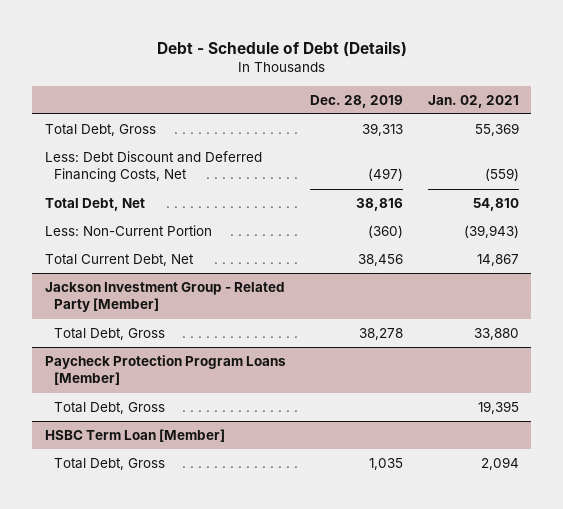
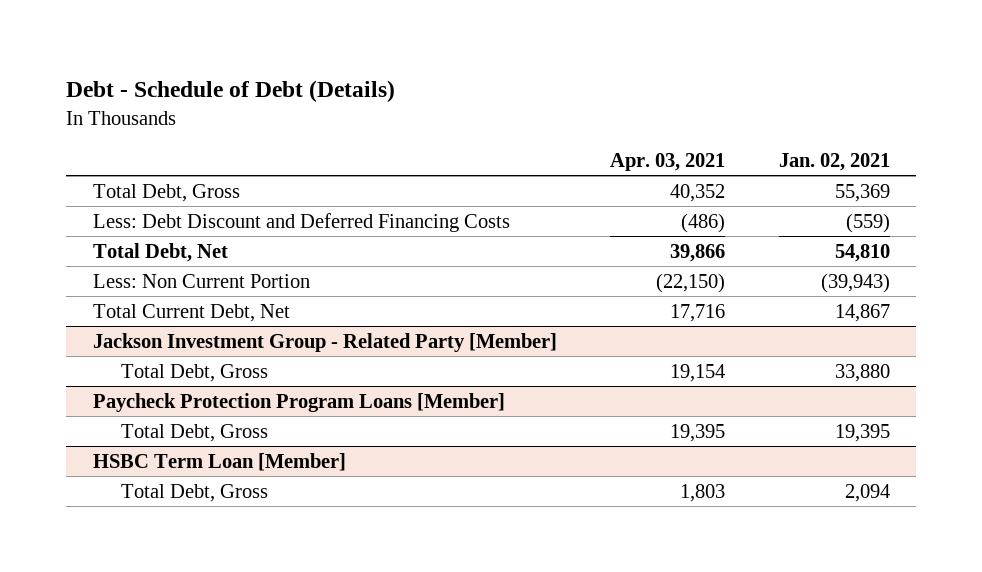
[310,94,404,108] Dec. 28, 2019 -> none
none -> [610,152,726,171] Apr. 03, 2021
[44,151,262,183] Less: Debt Discount and Deferred Financing Costs, Net -> [92,212,510,232] Less: Debt Discount and Deferred Financing Costs
[44,225,212,237] Less: Non-Current Portion -> [92,273,310,288] Less: Non Current Portion

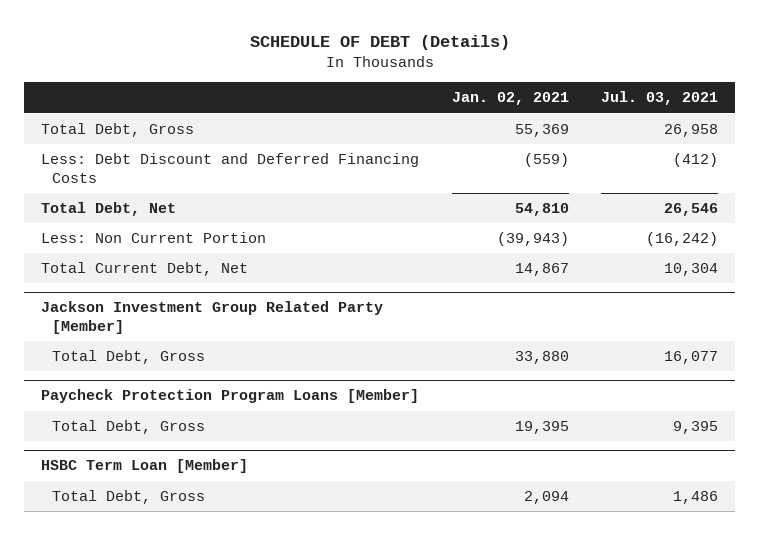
[65,80,395,103] Debt - Schedule of Debt (Details) -> [249,35,510,51] SCHEDULE OF DEBT (Details)
[610,152,726,171] Apr. 03, 2021 -> none
none -> [601,91,719,106] Jul. 03, 2021
[92,332,557,352] Jackson Investment Group - Related Party [Member] -> [40,301,383,334] Jackson Investment Group Related Party [Member]

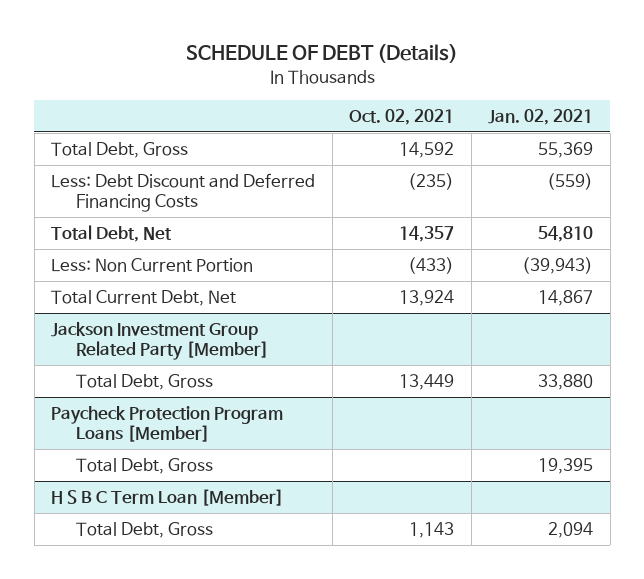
[601,91,719,106] Jul. 03, 2021 -> none
none -> [349,108,455,125] Oct. 02, 2021
[40,459,248,474] HSBC Term Loan [Member] -> [51,488,285,506] H S B C Term Loan [Member]

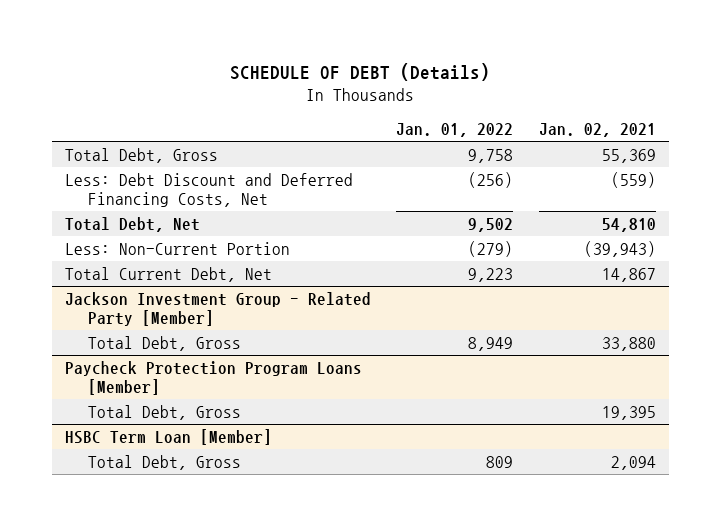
[349,108,455,125] Oct. 02, 2021 -> none
none -> [396,123,514,138] Jan. 01, 2022
[51,172,316,213] Less: Debt Discount and Deferred Financing Costs -> [64,172,353,208] Less: Debt Discount and Deferred Financing Costs, Net
[51,257,254,272] Less: Non Current Portion -> [64,241,290,255] Less: Non-Current Portion
[51,321,269,361] Jackson Investment Group Related Party [Member] -> [64,291,371,327] Jackson Investment Group - Related Party [Member]
[51,488,285,506] H S B C Term Loan [Member] -> [64,428,272,445] HSBC Term Loan [Member]

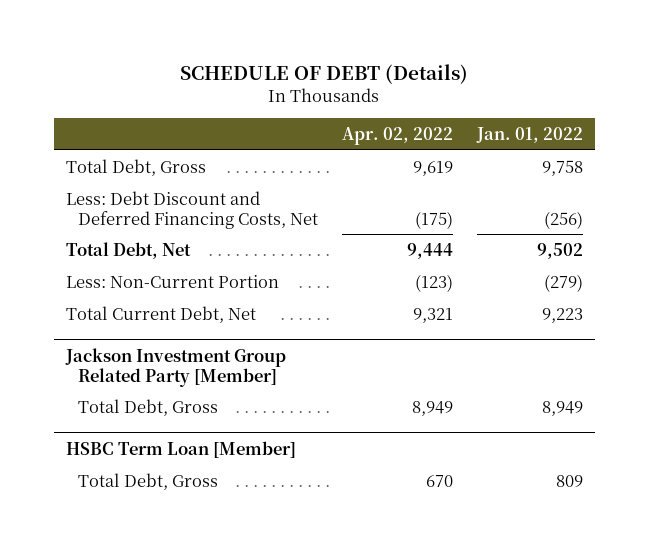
[539,123,657,138] Jan. 02, 2021 -> none
none -> [341,126,453,145] Apr. 02, 2022
[64,291,371,327] Jackson Investment Group - Related Party [Member] -> [64,347,286,387] Jackson Investment Group Related Party [Member]
[64,360,362,396] Paycheck Protection Program Loans [Member] -> none
[88,404,242,420] Total Debt, Gross -> none

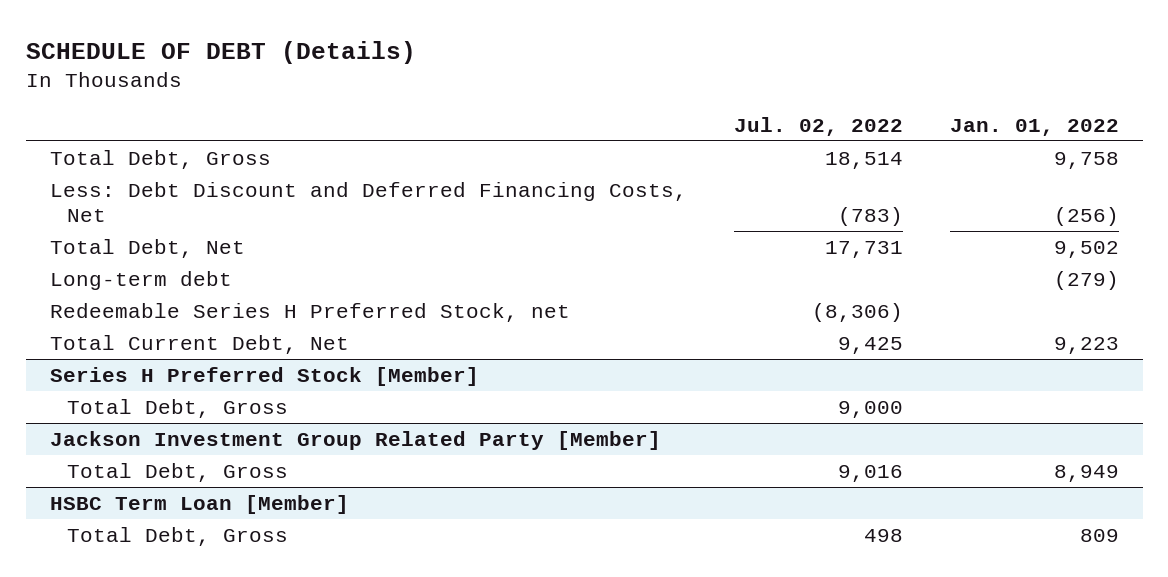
[341,126,453,145] Apr. 02, 2022 -> none
none -> [733,116,903,136] Jul. 02, 2022
[65,274,279,288] Less: Non-Current Portion -> [49,271,232,291] Long-term debt
none -> [49,303,570,323] Redeemable Series H Preferred Stock, net
none -> [49,367,479,387] Series H Preferred Stock [Member]
none -> [66,399,288,419] Total Debt, Gross

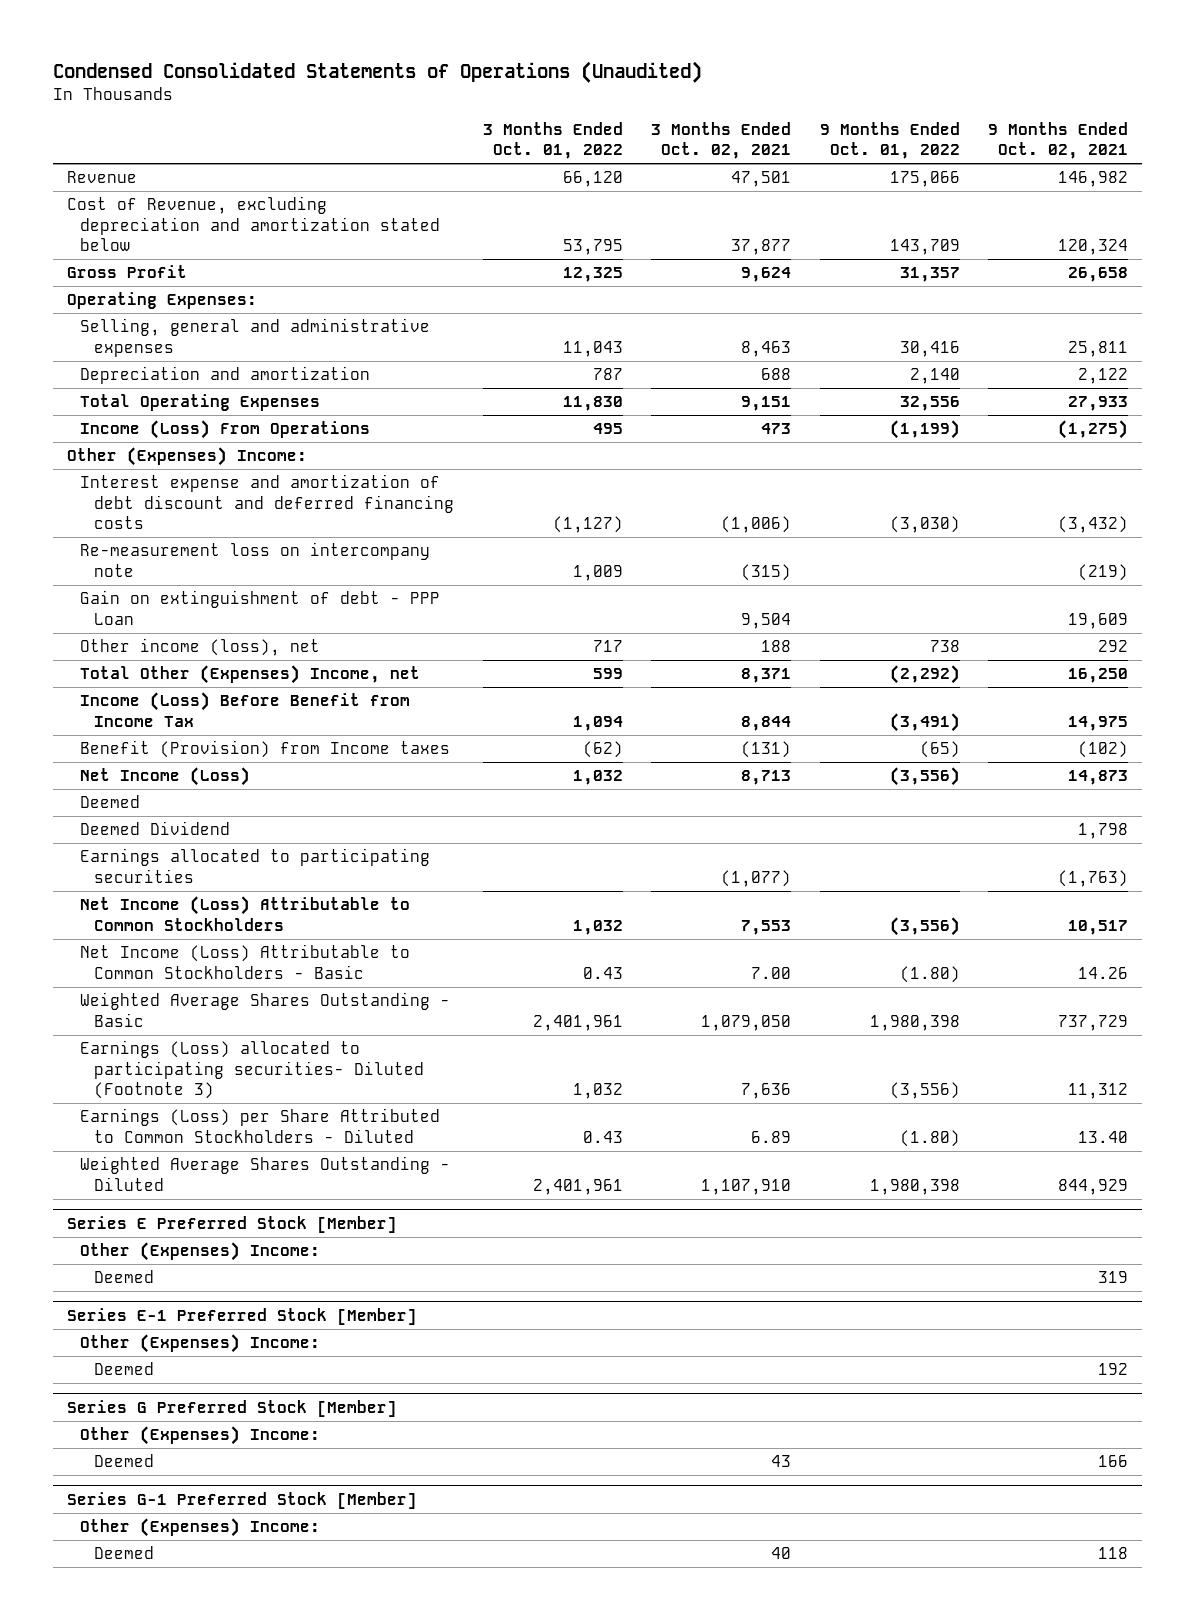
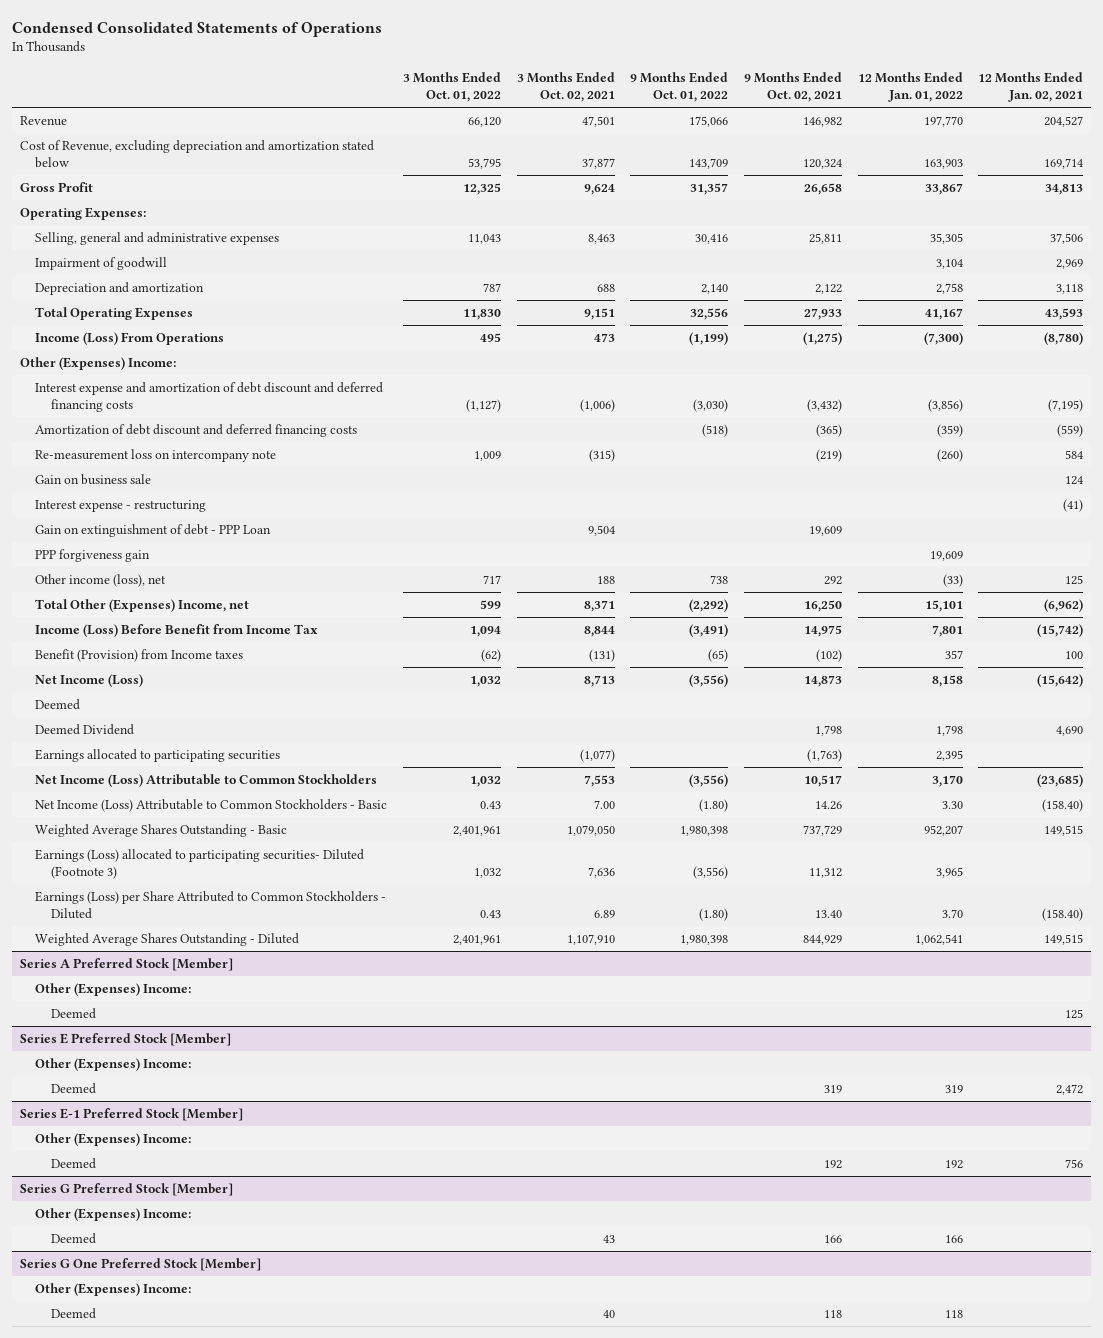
[52,60,702,83] Condensed Consolidated Statements of Operations (Unaudited) -> [11,21,382,37] Condensed Consolidated Statements of Operations
none -> [857,72,963,103] 12 Months Ended Jan. 01, 2022
none -> [978,72,1084,103] 12 Months Ended Jan. 02, 2021
none -> [35,257,168,271] Impairment of goodwill
none -> [35,424,358,438] Amortization of debt discount and deferred financing costs
none -> [35,474,152,486] Gain on business sale
none -> [35,500,207,513] Interest expense - restructuring
none -> [35,549,151,563] PPP forgiveness gain
none -> [19,958,233,972] Series A Preferred Stock [Member]
none -> [35,983,192,997] Other (Expenses) Income:
none -> [51,1008,97,1020] Deemed
[66,1491,417,1509] Series G-1 Preferred Stock [Member] -> [19,1258,261,1272] Series G One Preferred Stock [Member]

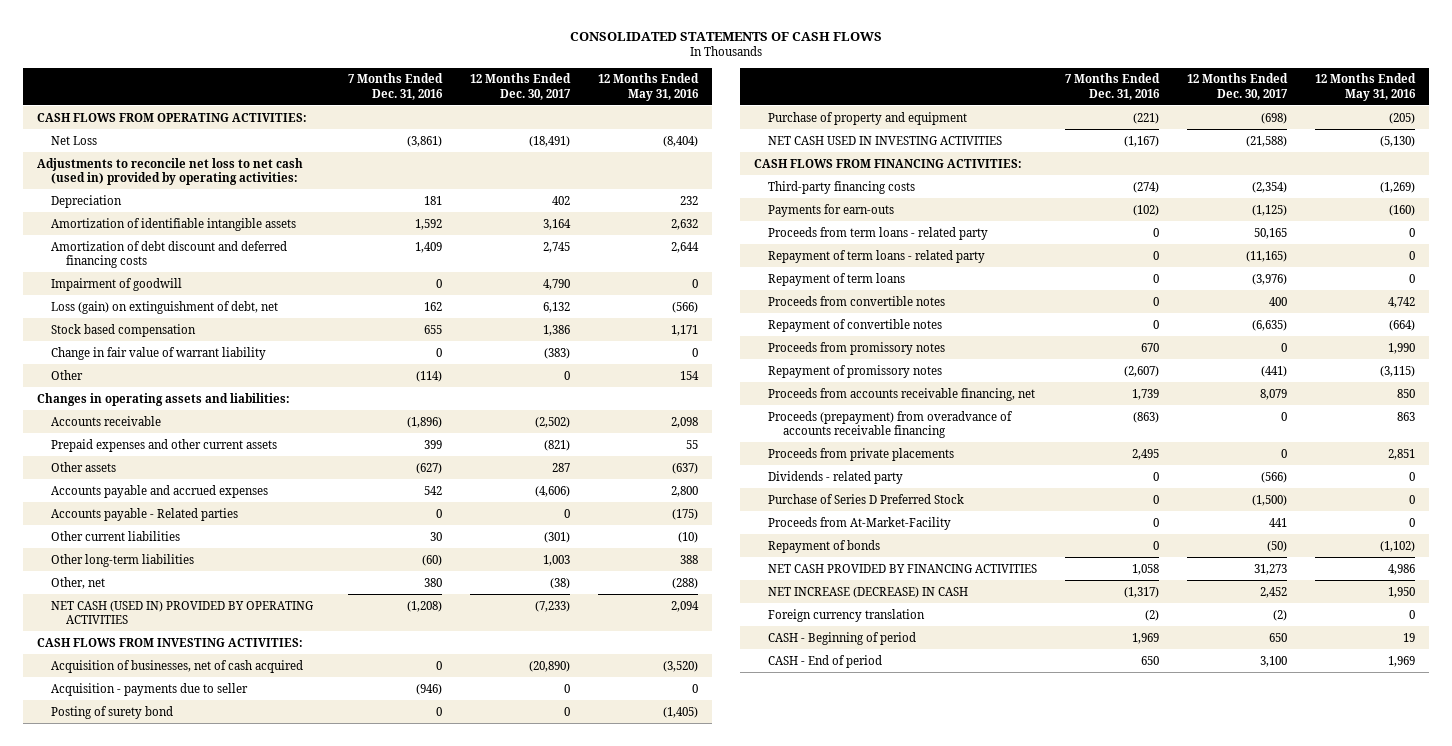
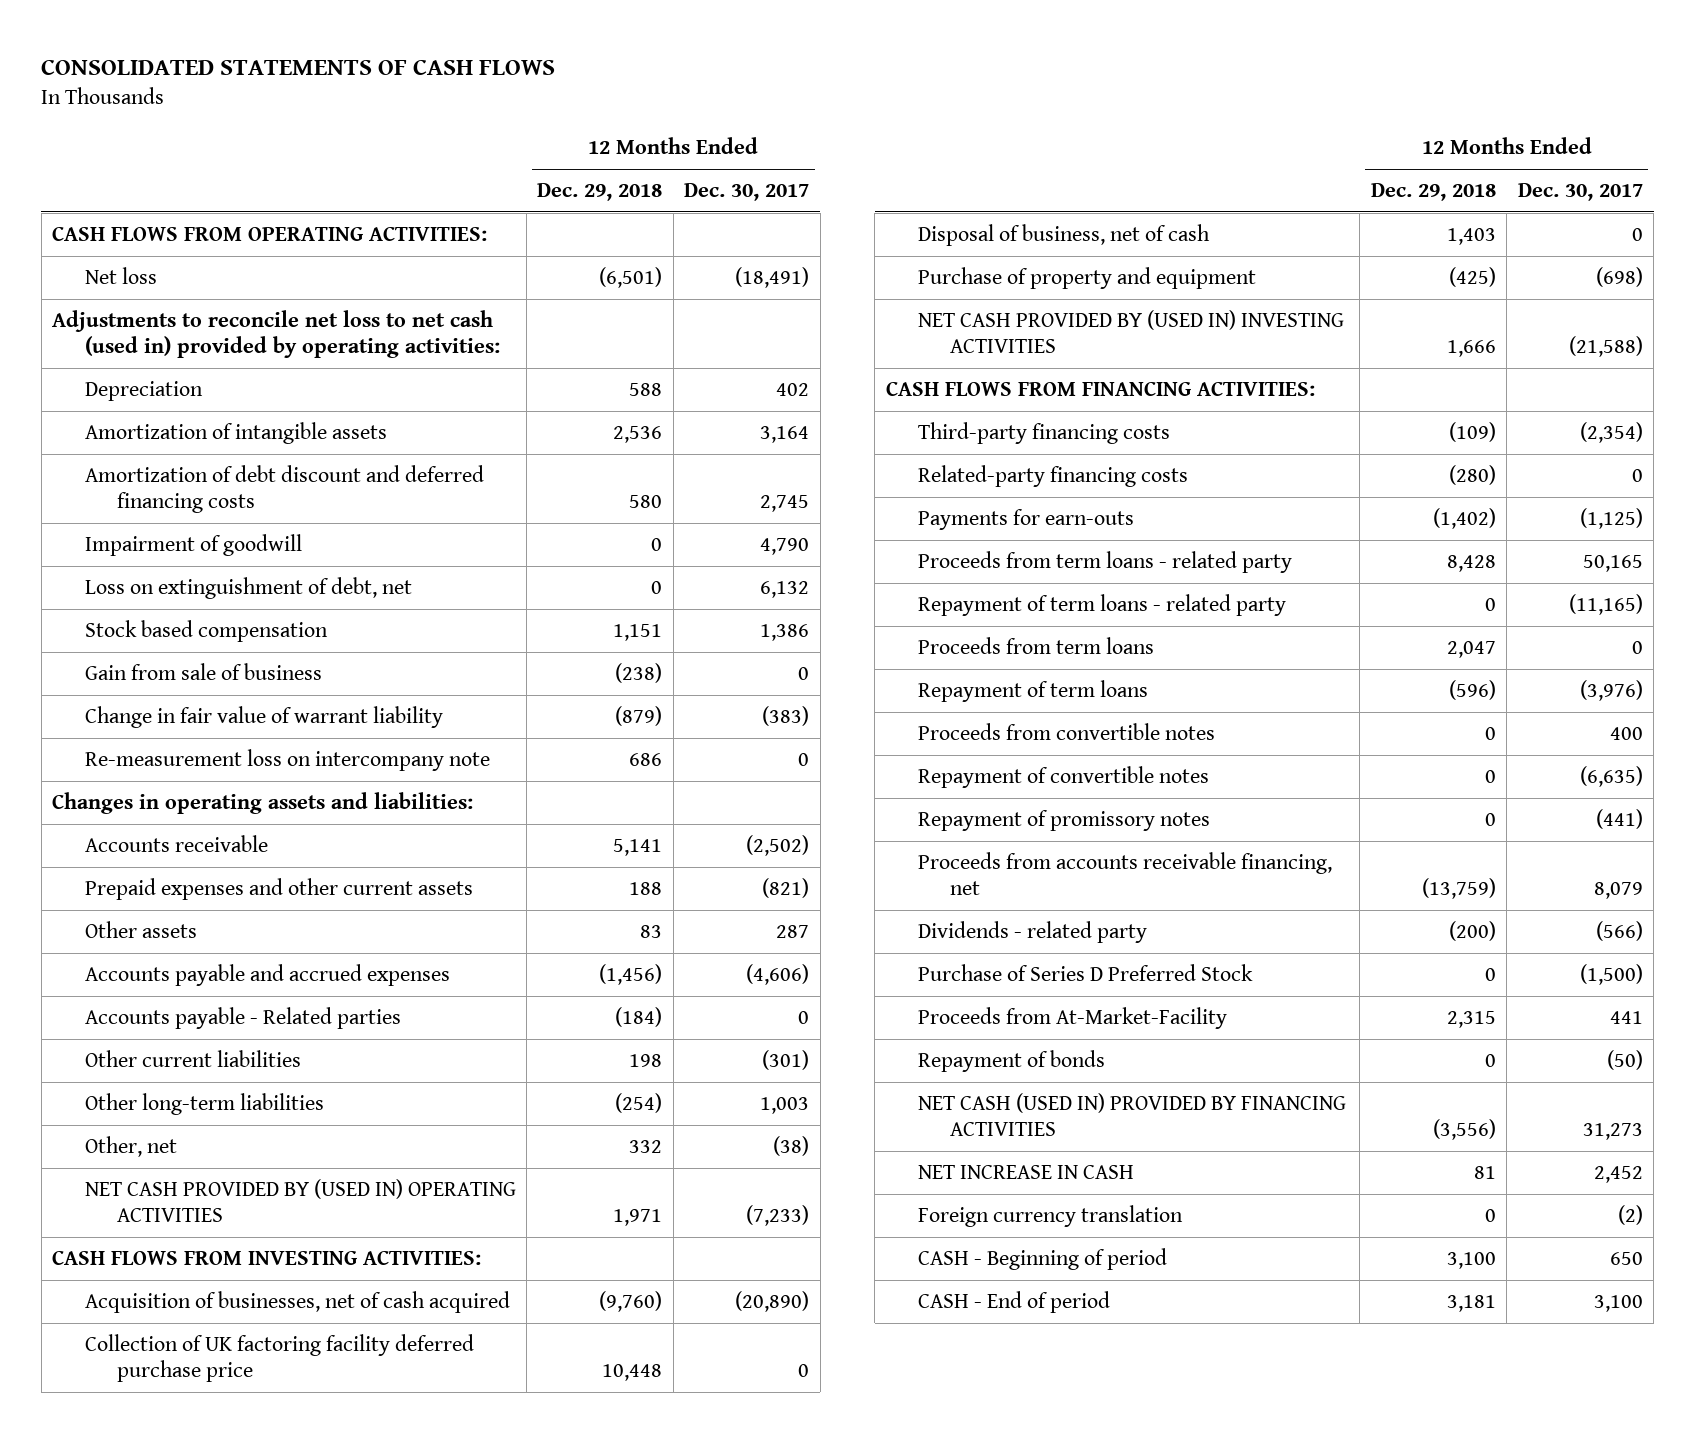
[348,73,444,100] 7 Months Ended Dec. 31, 2016 -> none
[597,73,699,101] 12 Months Ended May 31, 2016 -> none
none -> [537,183,663,202] Dec. 29, 2018
[51,135,98,145] Net Loss -> [84,267,157,285] Net loss
[51,217,297,231] Amortization of identifiable intangible assets -> [84,422,387,445] Amortization of intangible assets
[51,300,279,314] Loss (gain) on extinguishment of debt, net -> [84,577,412,600] Loss on extinguishment of debt, net
none -> [84,663,322,681] Gain from sale of business
[51,369,84,380] Other -> none
none -> [84,749,490,772] Re-measurement loss on intercompany note
[51,600,314,624] NET CASH (USED IN) PROVIDED BY OPERATING ACTIVITIES -> [84,1179,516,1222] NET CASH PROVIDED BY (USED IN) OPERATING ACTIVITIES
[51,682,249,696] Acquisition - payments due to seller -> none
[51,705,174,719] Posting of surety bond -> none
none -> [84,1334,474,1382] Collection of UK factoring facility deferred purchase price
none -> [918,224,1211,247] Disposal of business, net of cash
[768,135,1003,145] NET CASH USED IN INVESTING ACTIVITIES -> [918,310,1345,353] NET CASH PROVIDED BY (USED IN) INVESTING ACTIVITIES
none -> [918,465,1189,488] Related-party financing costs
none -> [918,637,1155,655] Proceeds from term loans
[768,341,946,355] Proceeds from promissory notes -> none
[768,410,1014,438] Proceeds (prepayment) from overadvance of accounts receivable financing -> none
[768,447,955,461] Proceeds from private placements -> none
[768,563,1038,573] NET CASH PROVIDED BY FINANCING ACTIVITIES -> [918,1093,1347,1136] NET CASH (USED IN) PROVIDED BY FINANCING ACTIVITIES
[768,586,969,598] NET INCREASE (DECREASE) IN CASH -> [918,1165,1135,1180] NET INCREASE IN CASH

